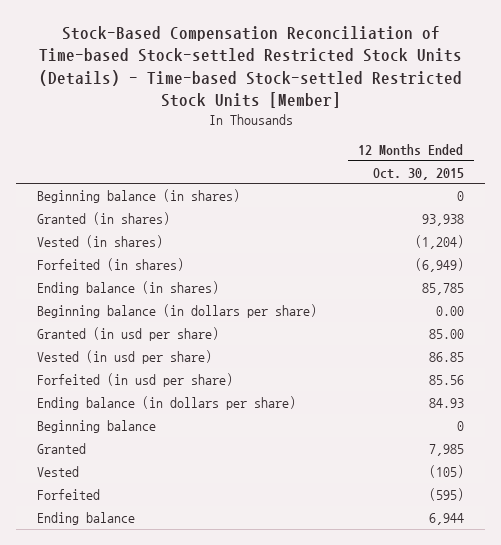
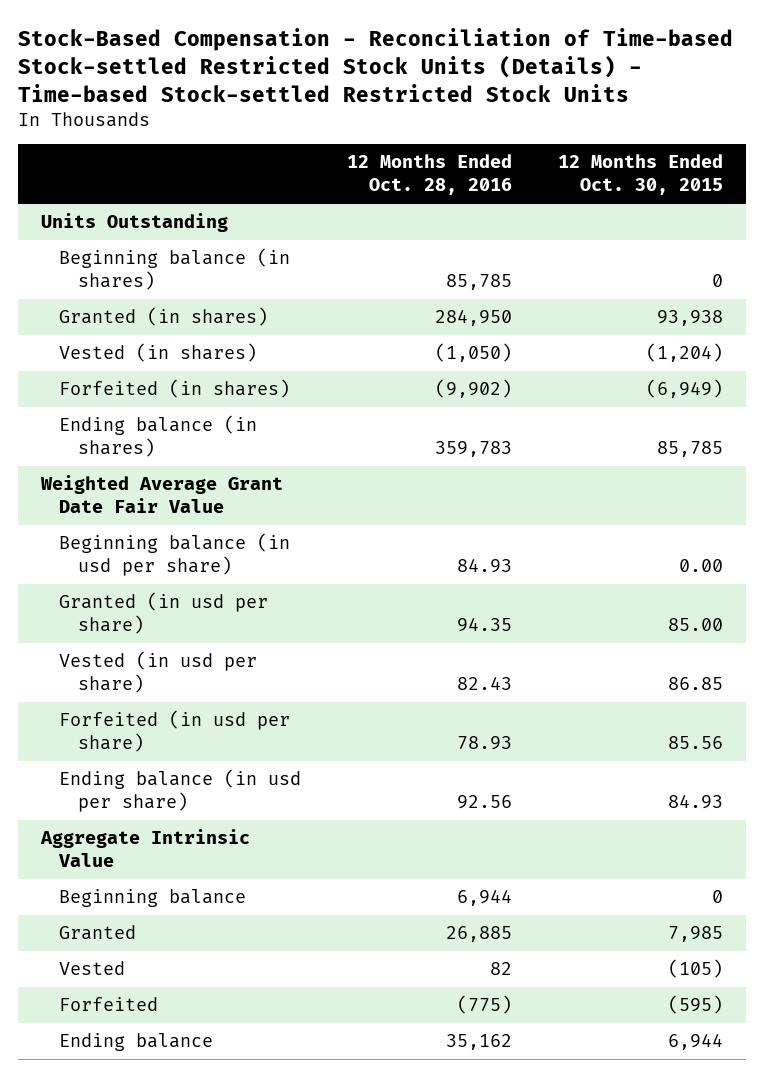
[38,26,462,108] Stock-Based Compensation Reconciliation of Time-based Stock-settled Restricted Stock Units (Details) - Time-based Stock-settled Restricted Stock Units [Member] -> [17,27,733,102] Stock-Based Compensation - Reconciliation of Time-based Stock-settled Restricted Stock Units (Details) - Time-based Stock-settled Restricted Stock Units
none -> [346,154,512,196] 12 Months Ended Oct. 28, 2016
none -> [40,213,228,233] Units Outstanding
none -> [39,475,283,514] Weighted Average Grant Date Fair Value
[37,303,318,318] Beginning balance (in dollars per share) -> [59,533,291,577] Beginning balance (in usd per share)
[37,395,297,410] Ending balance (in dollars per share) -> [59,769,302,813] Ending balance (in usd per share)
none -> [39,829,250,868] Aggregate Intrinsic Value

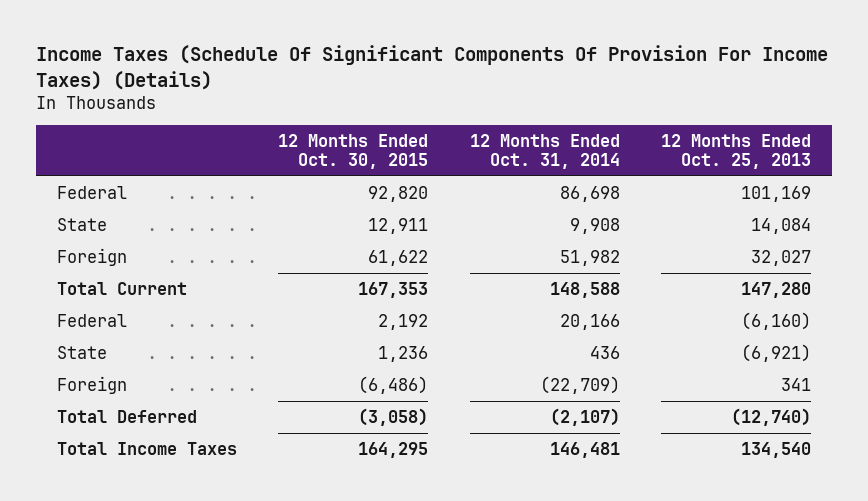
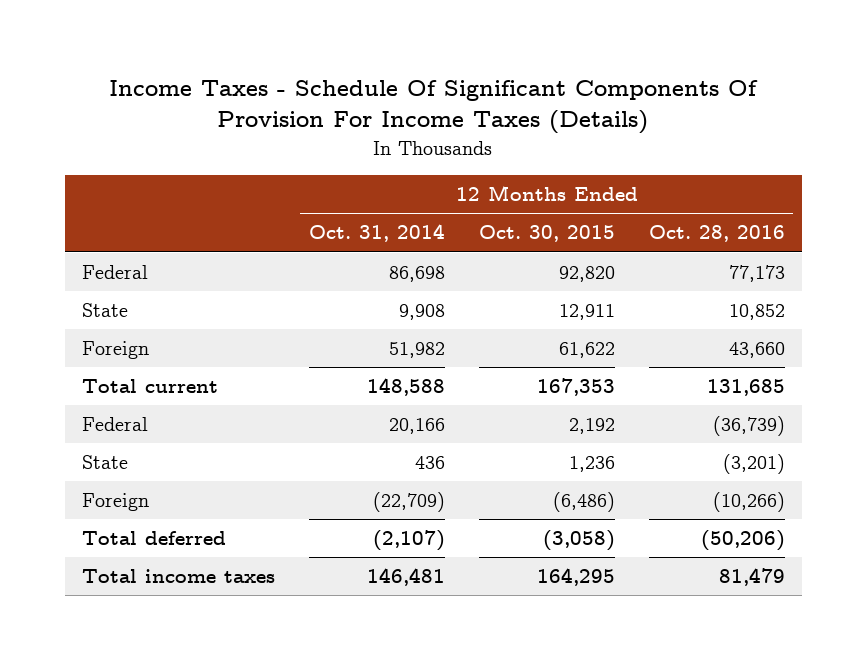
[35,45,828,90] Income Taxes (Schedule Of Significant Components Of Provision For Income Taxes) (Details) -> [109,80,759,135] Income Taxes - Schedule Of Significant Components Of Provision For Income Taxes (Details)
[661,133,812,169] 12 Months Ended Oct. 25, 2013 -> none
none -> [648,225,785,243] Oct. 28, 2016
[56,281,187,295] Total Current -> [81,379,218,394] Total current
[56,409,197,423] Total Deferred -> [81,531,226,546] Total deferred
[56,441,237,455] Total Income Taxes -> [81,569,275,584] Total income taxes

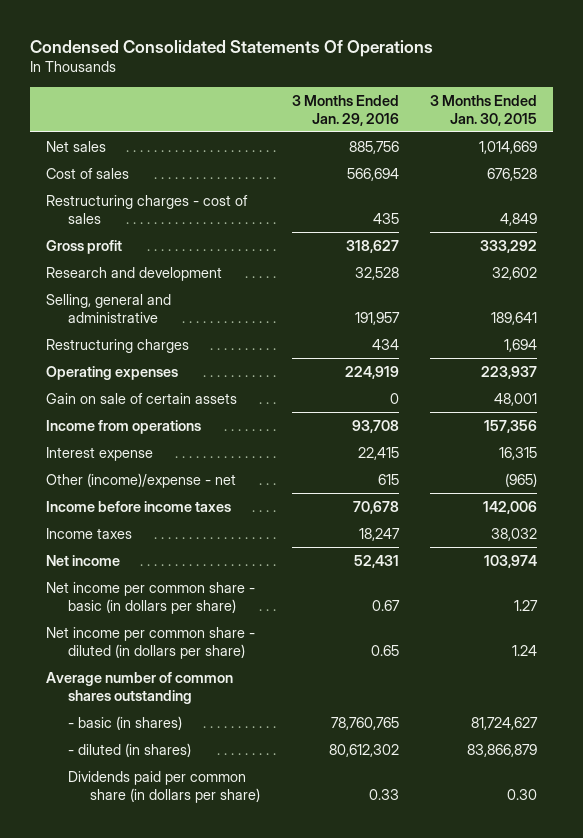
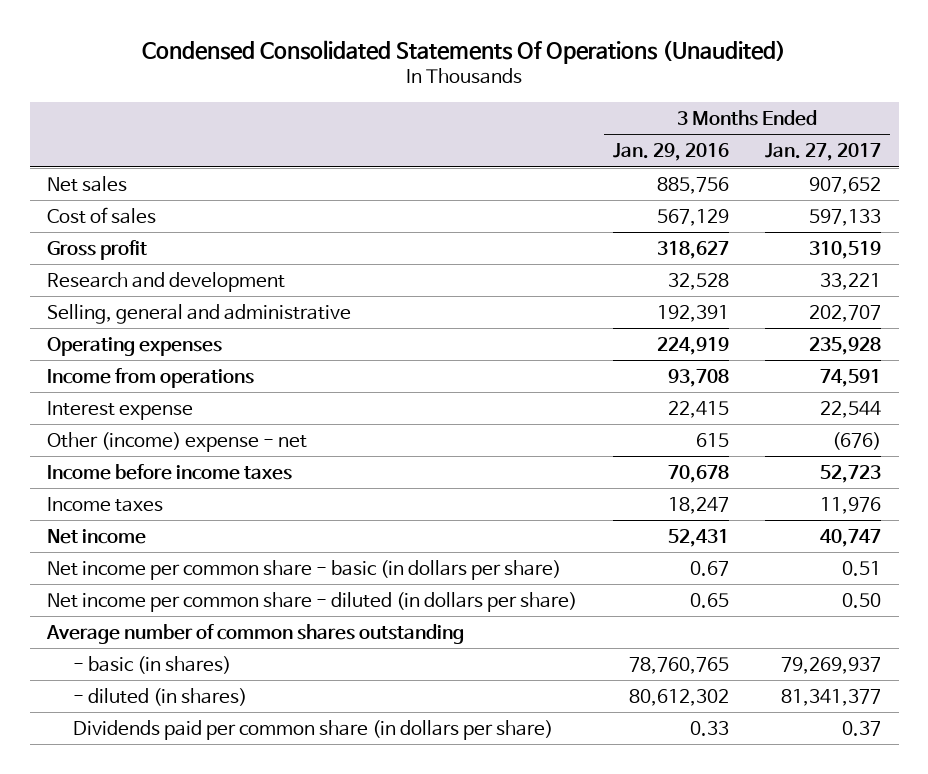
[30,39,434,57] Condensed Consolidated Statements Of Operations -> [142,40,787,65] Condensed Consolidated Statements Of Operations (Unaudited)
[430,94,538,126] 3 Months Ended Jan. 30, 2015 -> none
none -> [764,143,881,162] Jan. 27, 2017
[45,194,248,224] Restructuring charges - cost of sales -> none
[346,167,399,181] 566,694 -> [657,208,730,226] 567,129
[45,338,189,353] Restructuring charges -> none
[354,311,400,325] 191,957 -> [657,304,730,322] 192,391
[45,392,237,404] Gain on sale of certain assets -> none
[45,472,236,488] Other (income)/expense - net -> [47,431,308,452] Other (income) expense - net

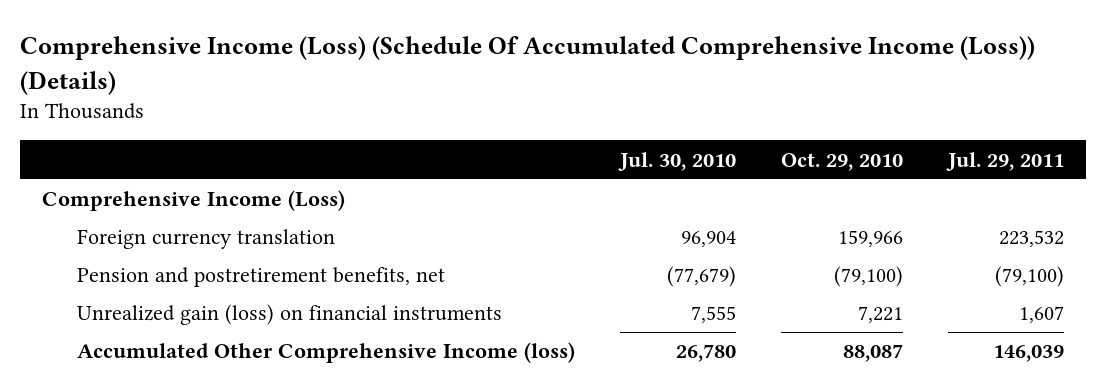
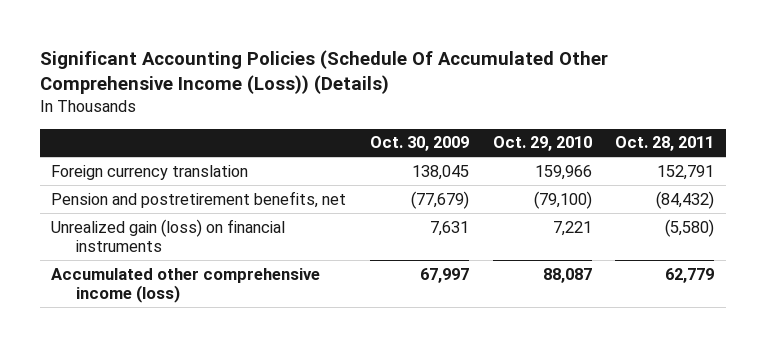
[19,36,1035,95] Comprehensive Income (Loss) (Schedule Of Accumulated Comprehensive Income (Loss)) (Details) -> [39,49,608,95] Significant Accounting Policies (Schedule Of Accumulated Other Comprehensive Income (Loss)) (Details)
[617,151,736,171] Jul. 30, 2010 -> none
[945,151,1064,171] Jul. 29, 2011 -> none
none -> [369,136,469,152] Oct. 30, 2009
none -> [615,136,715,152] Oct. 28, 2011
[42,190,346,212] Comprehensive Income (Loss) -> none
[76,342,575,364] Accumulated Other Comprehensive Income (loss) -> [51,267,321,303] Accumulated other comprehensive income (loss)

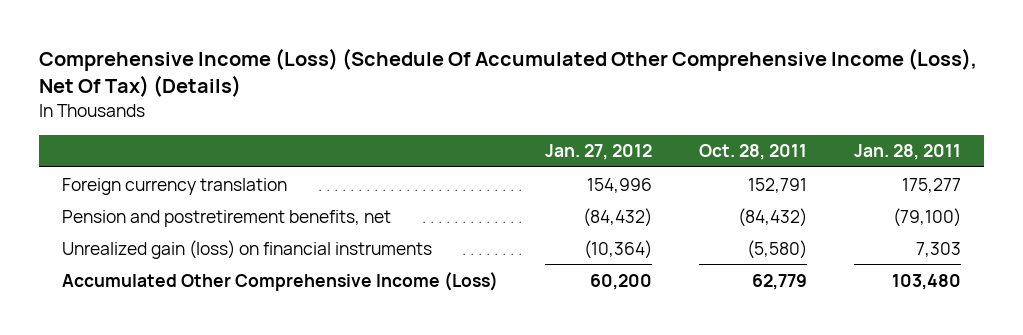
[39,49,608,95] Significant Accounting Policies (Schedule Of Accumulated Other Comprehensive Income (Loss)) (Details) -> [38,48,977,98] Comprehensive Income (Loss) (Schedule Of Accumulated Other Comprehensive Income (Loss), Net Of Tax) (Details)
[369,136,469,152] Oct. 30, 2009 -> none
[492,136,592,152] Oct. 29, 2010 -> none
none -> [545,144,653,161] Jan. 27, 2012
none -> [853,144,961,161] Jan. 28, 2011
[51,267,321,303] Accumulated other comprehensive income (loss) -> [62,271,499,291] Accumulated Other Comprehensive Income (Loss)

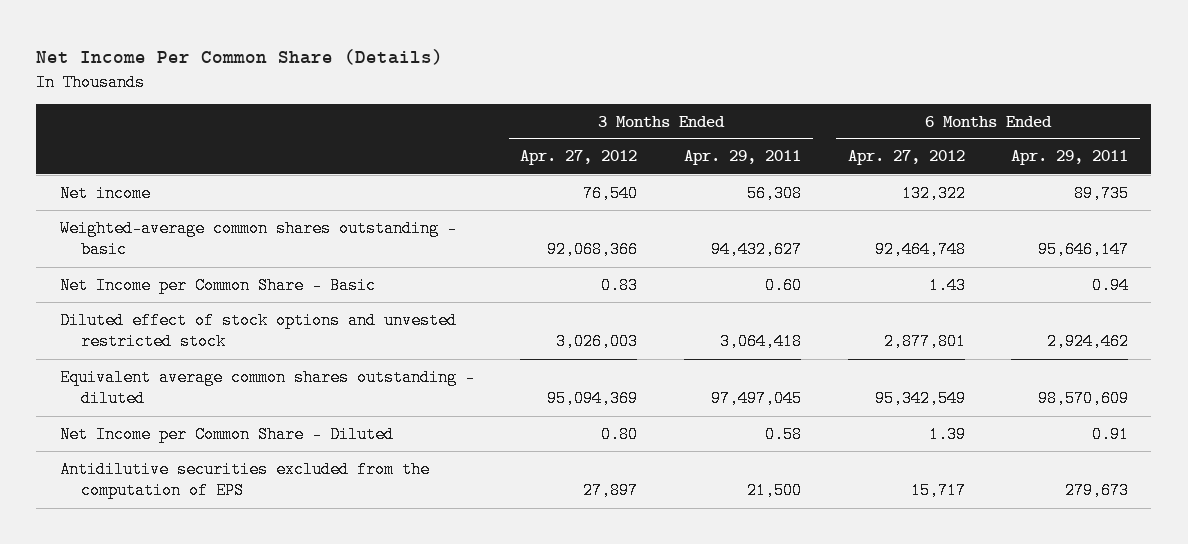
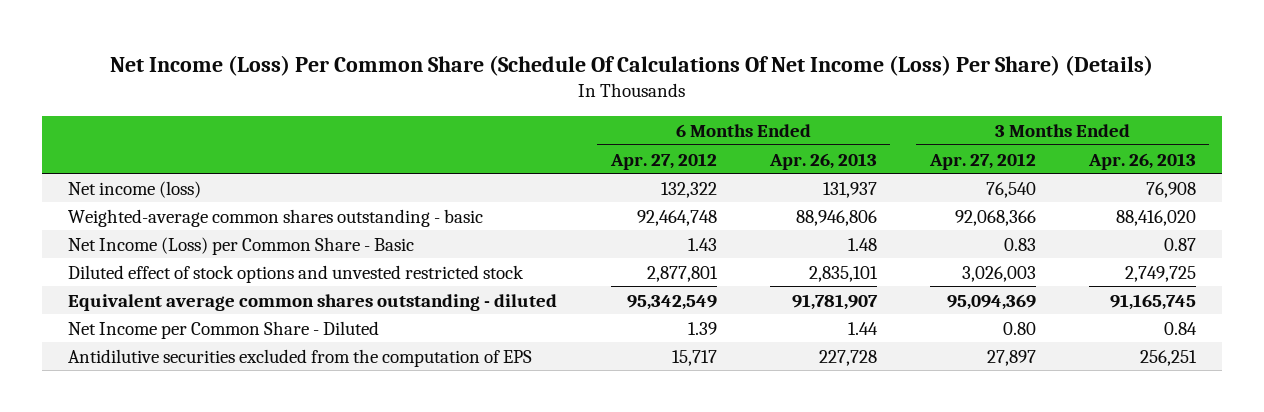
[36,49,444,66] Net Income Per Common Share (Details) -> [110,54,1154,76] Net Income (Loss) Per Common Share (Schedule Of Calculations Of Net Income (Loss) Per Share) (Details)
[683,150,801,166] Apr. 29, 2011 -> none
[1011,150,1129,166] Apr. 29, 2011 -> none
none -> [768,152,877,170] Apr. 26, 2013
none -> [1087,152,1196,170] Apr. 26, 2013
[59,184,151,202] Net income -> [68,180,202,198] Net income (loss)
[59,276,376,294] Net Income per Common Share - Basic -> [68,236,415,255] Net Income (Loss) per Common Share - Basic

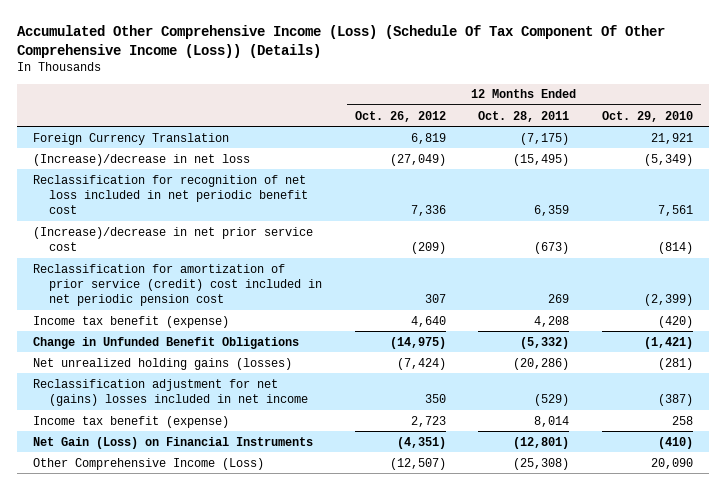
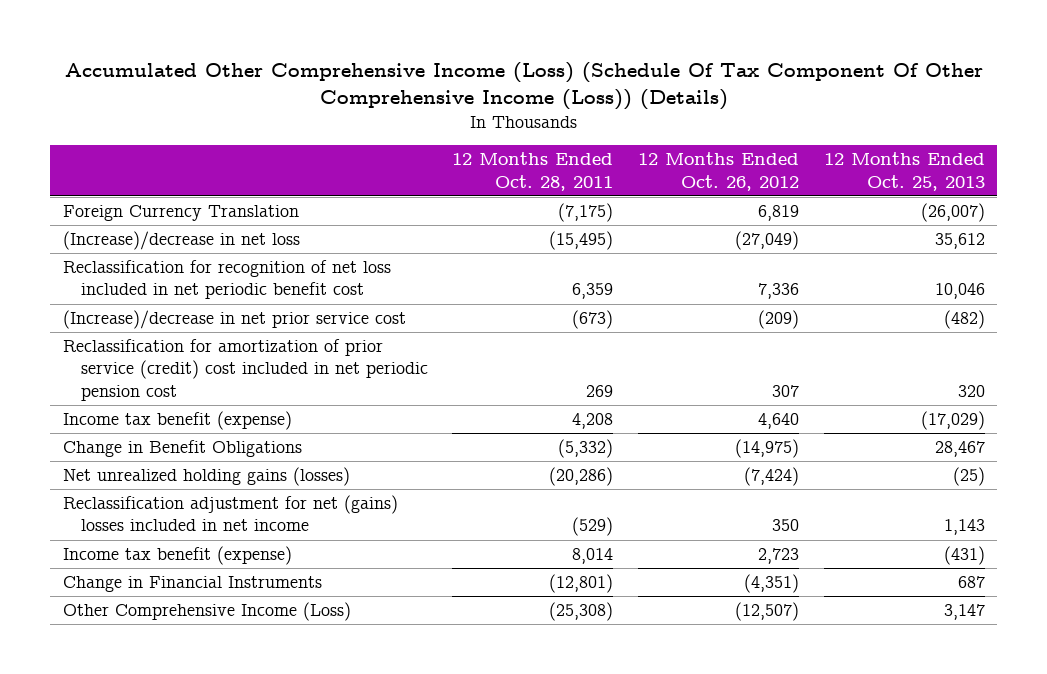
[601,110,693,122] Oct. 29, 2010 -> none
none -> [823,152,985,191] 12 Months Ended Oct. 25, 2013
[33,336,300,349] Change in Unfunded Benefit Obligations -> [62,440,302,458] Change in Benefit Obligations
[33,436,314,449] Net Gain (Loss) on Financial Instruments -> [62,576,322,593] Change in Financial Instruments

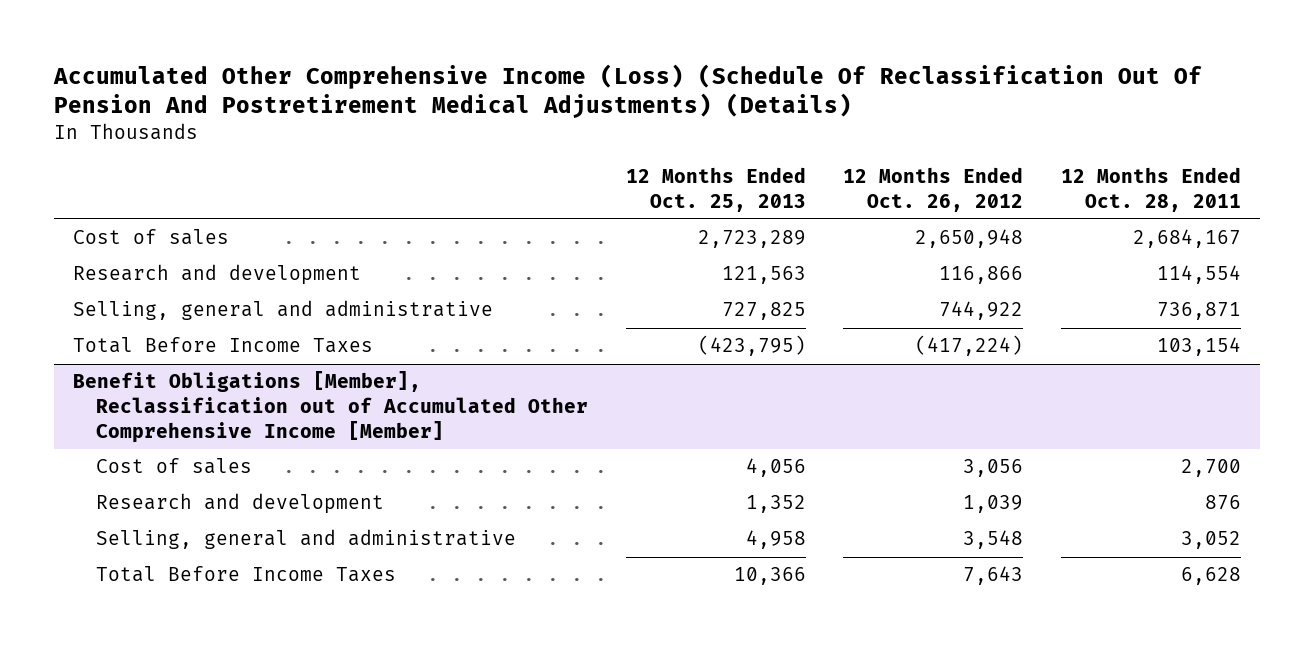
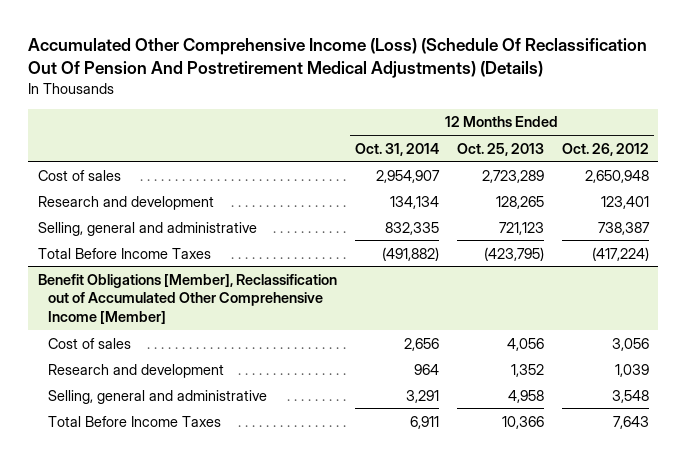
[1061,167,1242,212] 12 Months Ended Oct. 28, 2011 -> none
none -> [354,142,439,156] Oct. 31, 2014
[721,266,806,285] 121,563 -> [495,195,544,209] 128,265
[939,266,1024,285] 116,866 -> [601,195,650,209] 123,401
[721,302,806,321] 727,825 -> [498,221,544,235] 721,123
[939,301,1024,321] 744,922 -> [598,221,651,235] 738,387

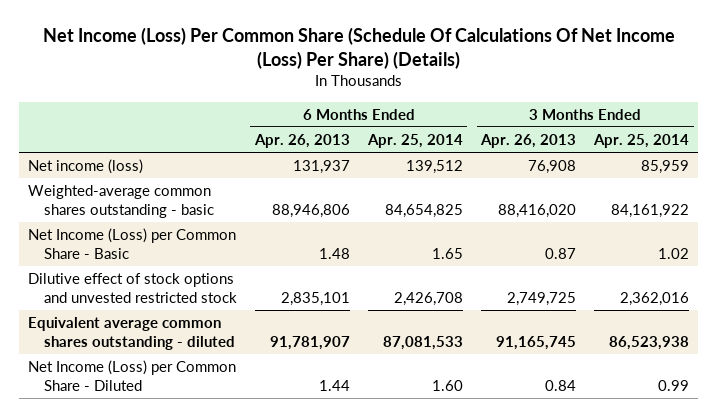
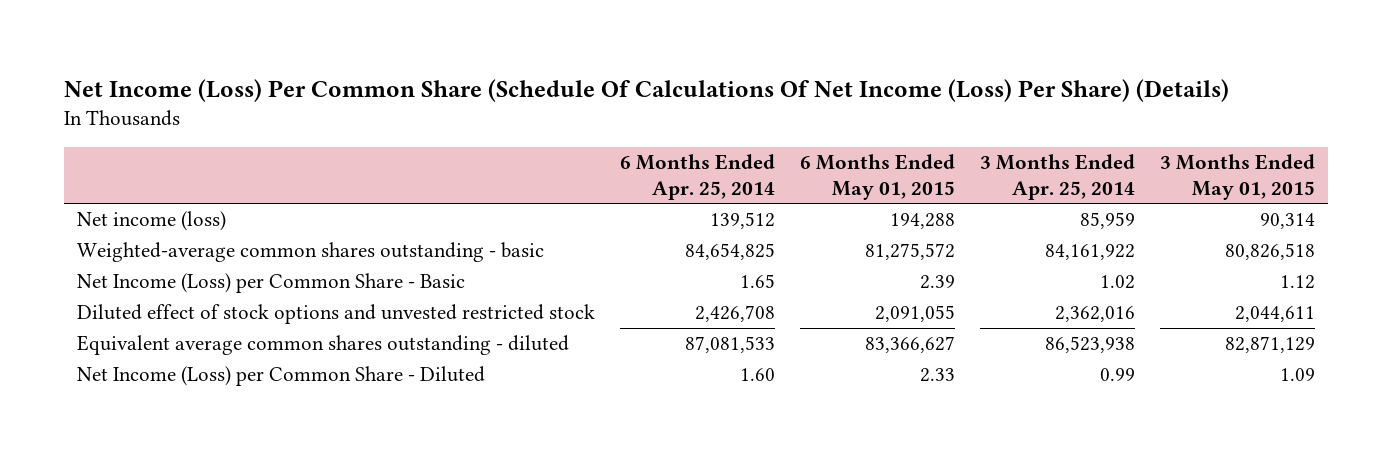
[253,134,350,149] Apr. 26, 2013 -> none
[480,134,577,149] Apr. 26, 2013 -> none
none -> [800,154,956,200] 6 Months Ended May 01, 2015
none -> [1160,154,1316,200] 3 Months Ended May 01, 2015
[28,273,237,303] Dilutive effect of stock options and unvested restricted stock -> [76,304,595,325] Diluted effect of stock options and unvested restricted stock

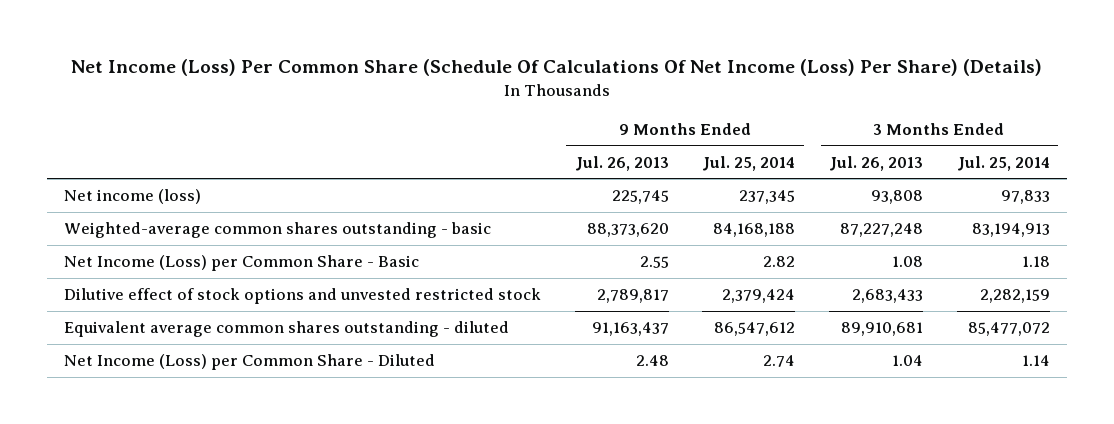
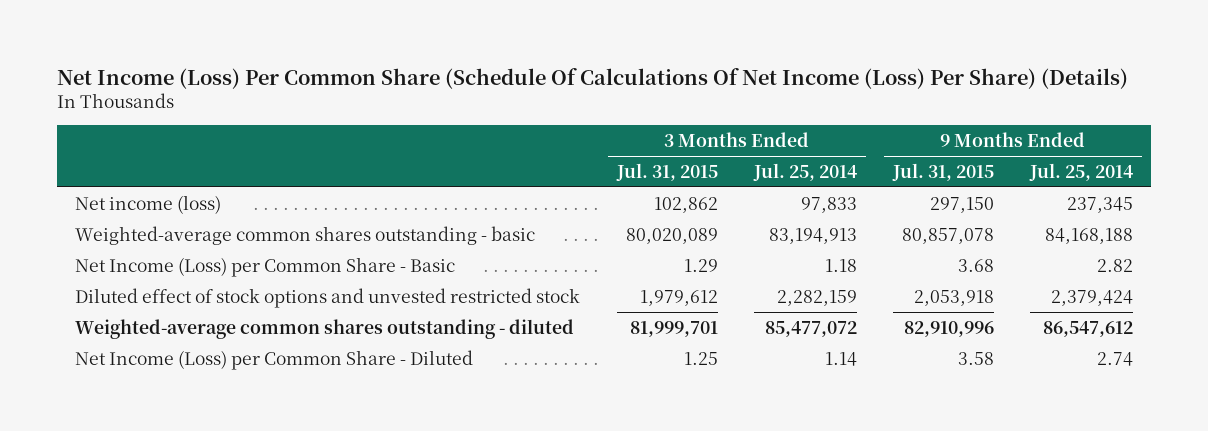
[574,155,669,171] Jul. 26, 2013 -> none
[828,155,923,171] Jul. 26, 2013 -> none
none -> [615,162,718,181] Jul. 31, 2015
none -> [891,162,994,181] Jul. 31, 2015
[63,288,541,305] Dilutive effect of stock options and unvested restricted stock -> [75,287,581,308] Diluted effect of stock options and unvested restricted stock
[63,321,509,338] Equivalent average common shares outstanding - diluted -> [75,318,575,339] Weighted-average common shares outstanding - diluted

